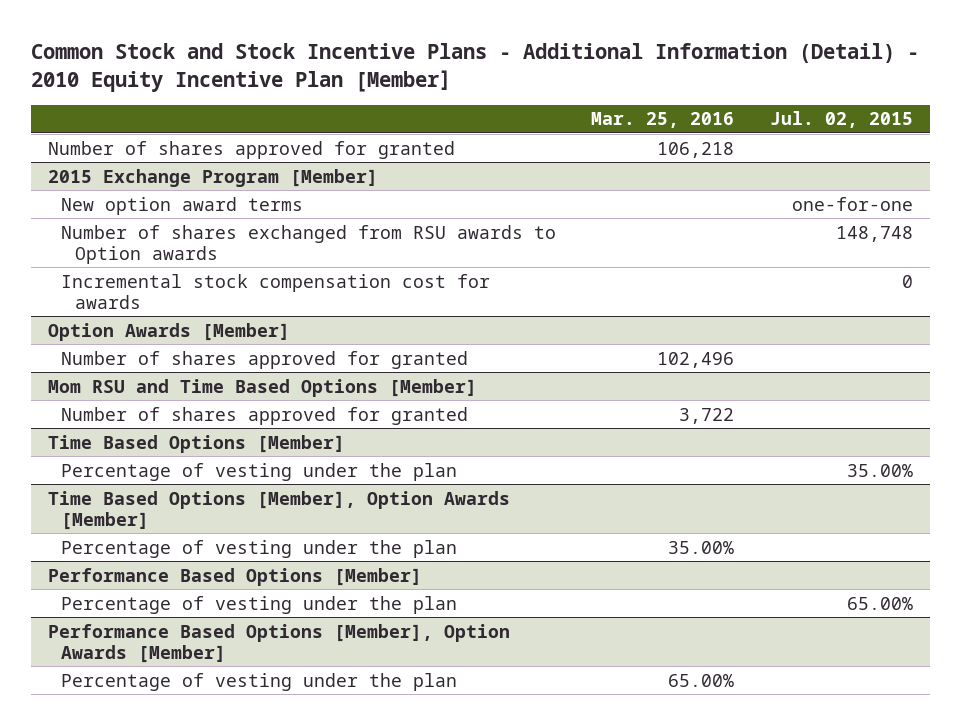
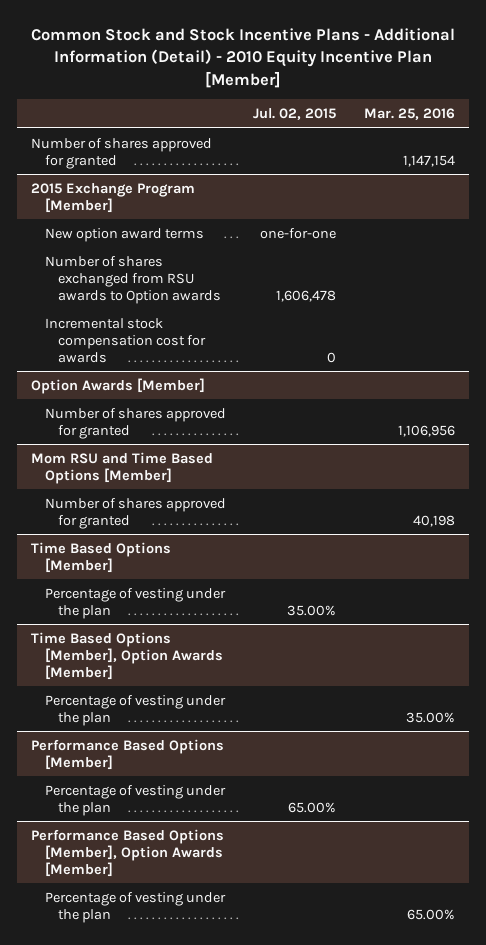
[657,141,735,158] 106,218 -> [402,154,455,167] 1,147,154
[835,225,913,242] 148,748 -> [276,289,337,302] 1,606,478
[657,351,735,368] 102,496 -> [397,424,455,437] 1,106,956
[679,407,735,424] 3,722 -> [412,514,455,527] 40,198

